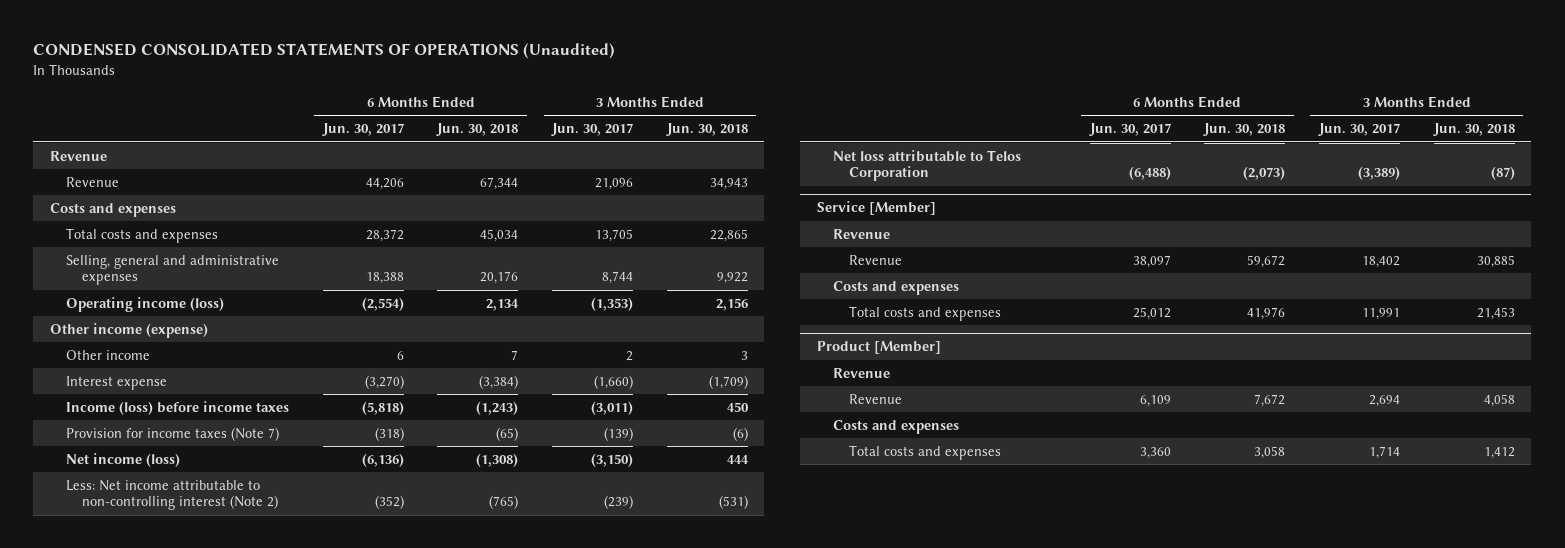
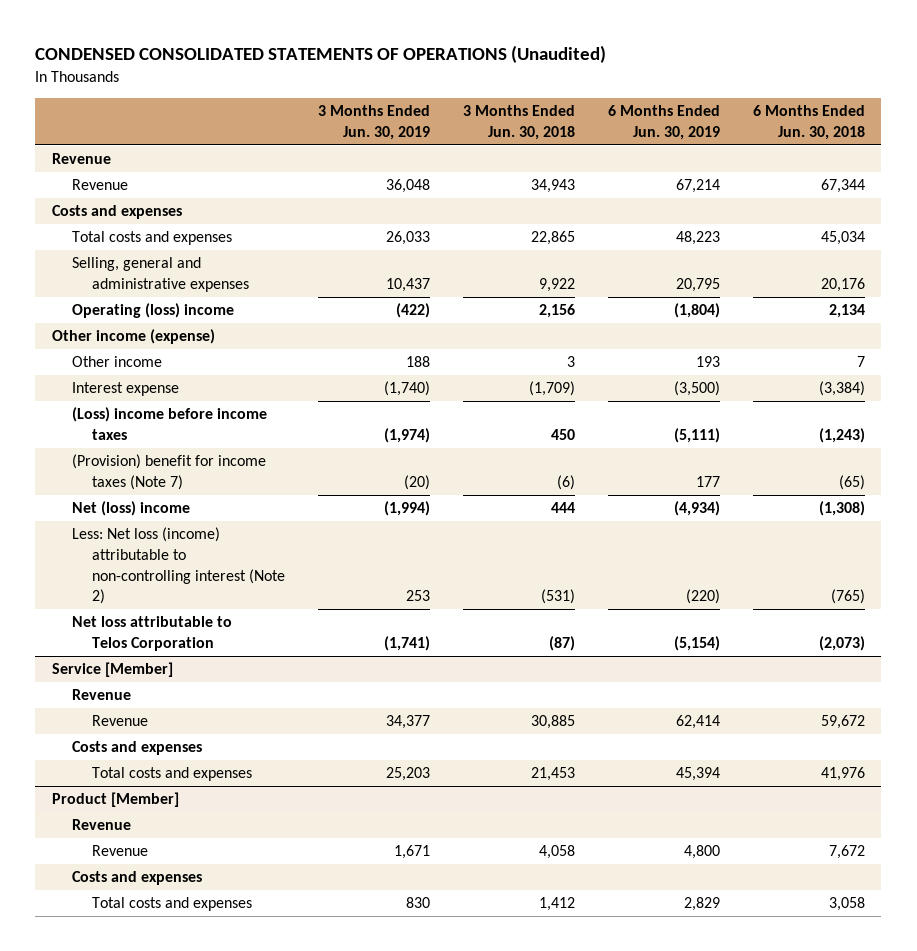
[321,123,404,137] Jun. 30, 2017 -> none
[550,123,633,137] Jun. 30, 2017 -> none
none -> [317,105,430,140] 3 Months Ended Jun. 30, 2019
none -> [607,105,720,140] 6 Months Ended Jun. 30, 2019
[66,296,225,312] Operating income (loss) -> [71,303,234,319] Operating (loss) income
[66,400,290,415] Income (loss) before income taxes -> [71,407,267,441] (Loss) income before income taxes
[66,426,280,441] Provision for income taxes (Note 7) -> [71,454,266,491] (Provision) benefit for income taxes (Note 7)
[66,452,181,467] Net income (loss) -> [71,501,190,517] Net (loss) income
[66,479,279,511] Less: Net income attributable to non-controlling interest (Note 2) -> [71,527,285,605] Less: Net loss (income) attributable to non-controlling interest (Note 2)

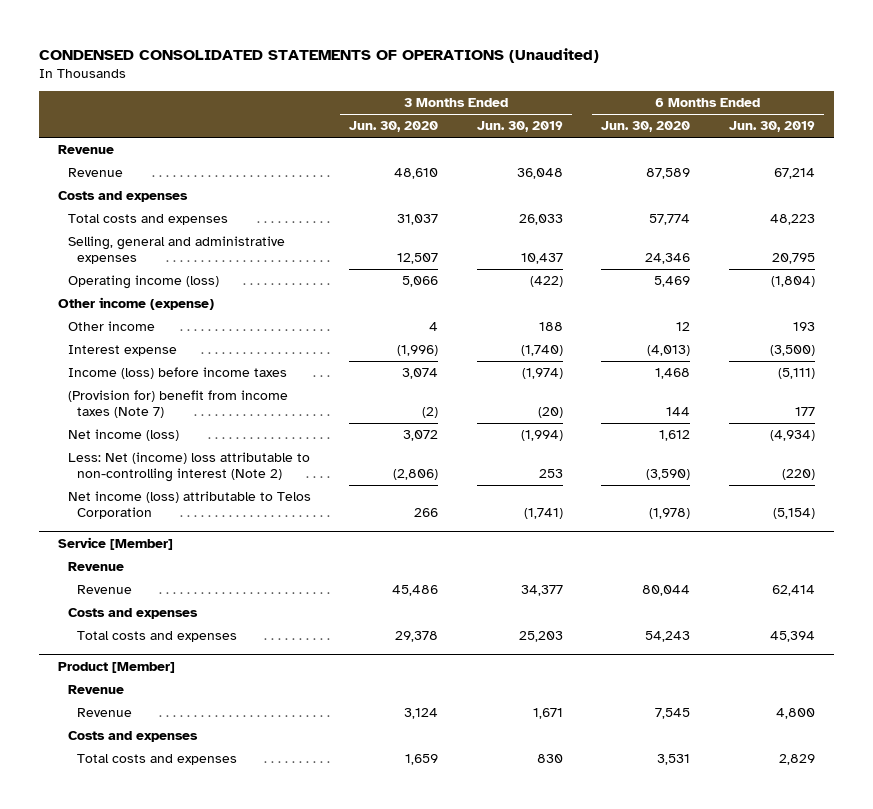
[462,105,575,140] 3 Months Ended Jun. 30, 2018 -> none
[752,105,865,140] 6 Months Ended Jun. 30, 2018 -> none
none -> [349,121,439,133] Jun. 30, 2020
none -> [601,121,691,133] Jun. 30, 2020
[71,303,234,319] Operating (loss) income -> [67,275,219,290] Operating income (loss)
[71,407,267,441] (Loss) income before income taxes -> [67,367,287,380] Income (loss) before income taxes
[71,454,266,491] (Provision) benefit for income taxes (Note 7) -> [67,390,288,418] (Provision for) benefit from income taxes (Note 7)
[71,501,190,517] Net (loss) income -> [67,429,179,442] Net income (loss)
[71,527,285,605] Less: Net loss (income) attributable to non-controlling interest (Note 2) -> [67,452,310,482] Less: Net (income) loss attributable to non-controlling interest (Note 2)
[71,616,232,652] Net loss attributable to Telos Corporation -> [67,491,311,519] Net income (loss) attributable to Telos Corporation

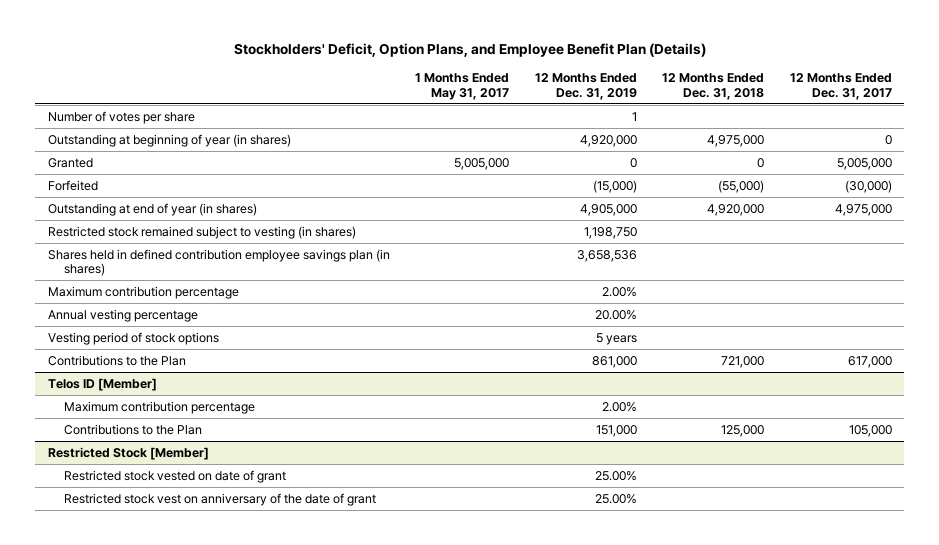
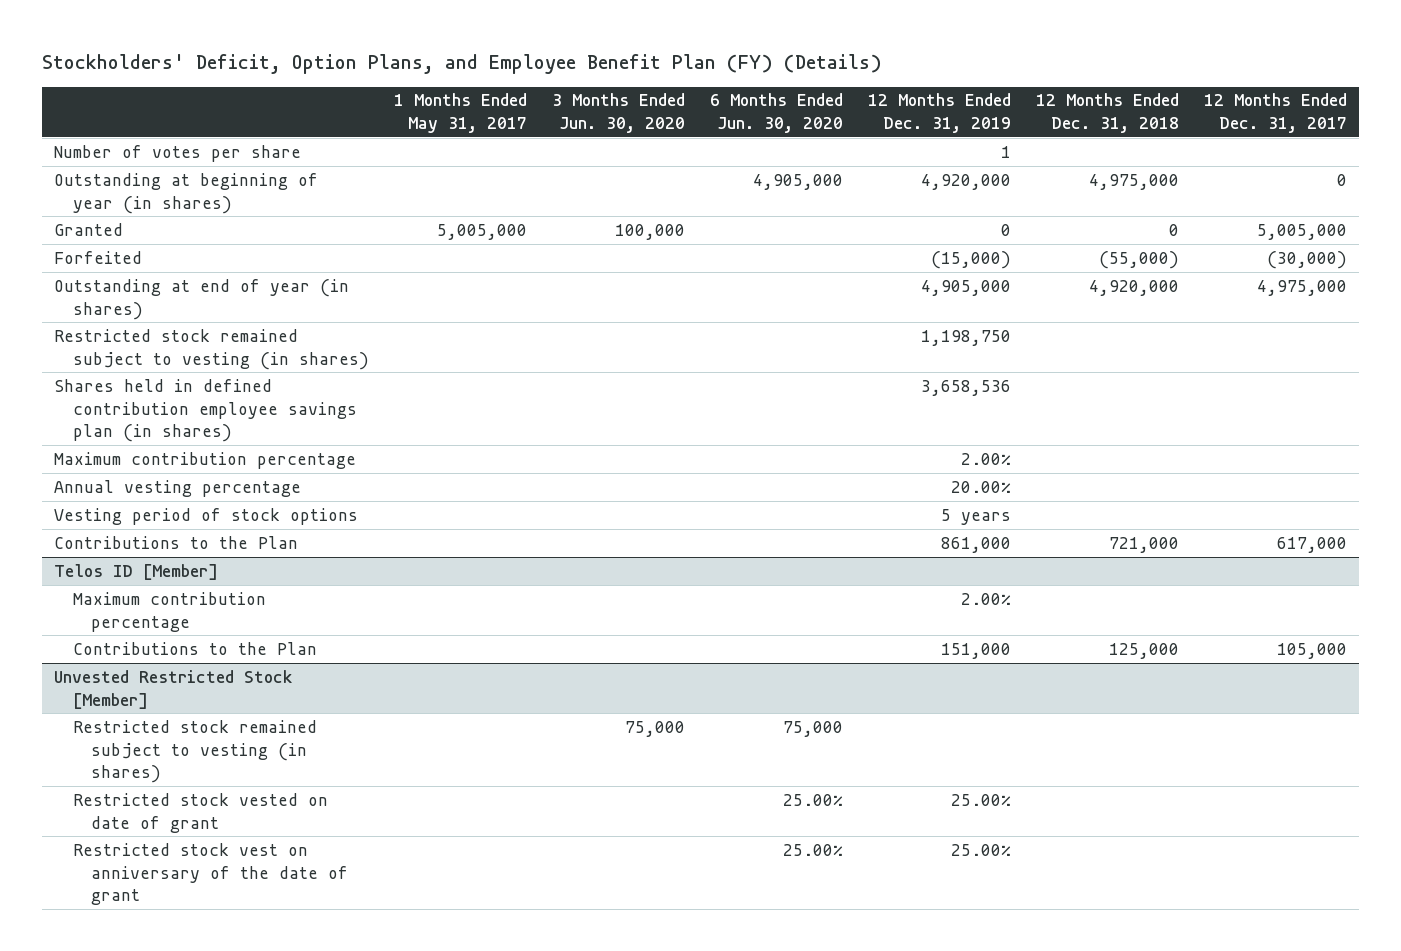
[233,43,706,58] Stockholders' Deficit, Option Plans, and Employee Benefit Plan (Details) -> [41,54,882,75] Stockholders' Deficit, Option Plans, and Employee Benefit Plan (FY) (Details)
none -> [551,93,685,134] 3 Months Ended Jun. 30, 2020
none -> [709,93,843,134] 6 Months Ended Jun. 30, 2020
[47,446,209,460] Restricted Stock [Member] -> [54,669,294,709] Unvested Restricted Stock [Member]
none -> [72,719,317,784] Restricted stock remained subject to vesting (in shares)

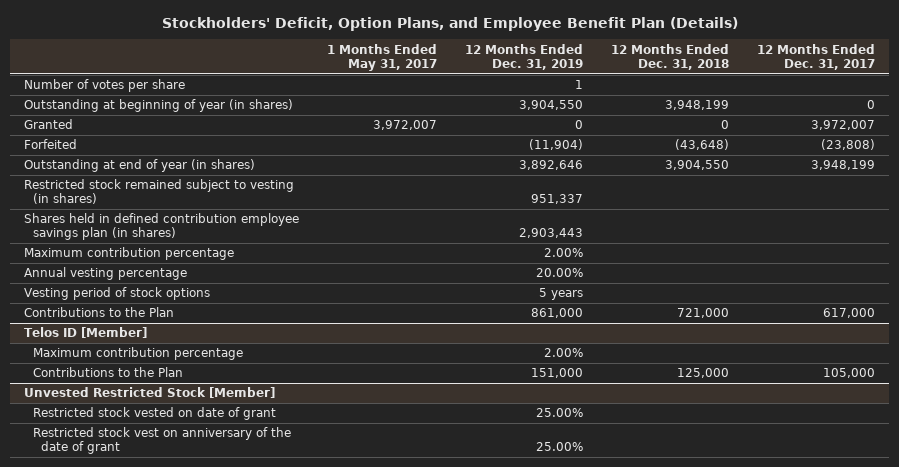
[41,54,882,75] Stockholders' Deficit, Option Plans, and Employee Benefit Plan (FY) (Details) -> [161,16,738,31] Stockholders' Deficit, Option Plans, and Employee Benefit Plan (Details)
[551,93,685,134] 3 Months Ended Jun. 30, 2020 -> none
[709,93,843,134] 6 Months Ended Jun. 30, 2020 -> none
[920,173,1011,190] 4,920,000 -> [519,100,584,111] 3,904,550
[1088,173,1179,190] 4,975,000 -> [665,100,730,111] 3,948,199
[436,223,527,240] 5,005,000 -> [373,120,438,131] 3,972,007
[1256,223,1347,240] 5,005,000 -> [811,120,876,131] 3,972,007
[930,250,1011,269] (15,000) -> [529,139,584,151] (11,904)
[1098,250,1179,269] (55,000) -> [675,139,730,151] (43,648)
[1266,250,1347,269] (30,000) -> [821,139,876,151] (23,808)
[920,279,1011,296] 4,905,000 -> [519,160,584,171] 3,892,646
[1088,279,1179,296] 4,920,000 -> [665,160,730,171] 3,904,550
[1256,279,1347,296] 4,975,000 -> [811,160,876,171] 3,948,199
[920,329,1011,346] 1,198,750 -> [531,194,584,205] 951,337
[920,379,1011,396] 3,658,536 -> [519,228,584,239] 2,903,443
[72,719,317,784] Restricted stock remained subject to vesting (in shares) -> none

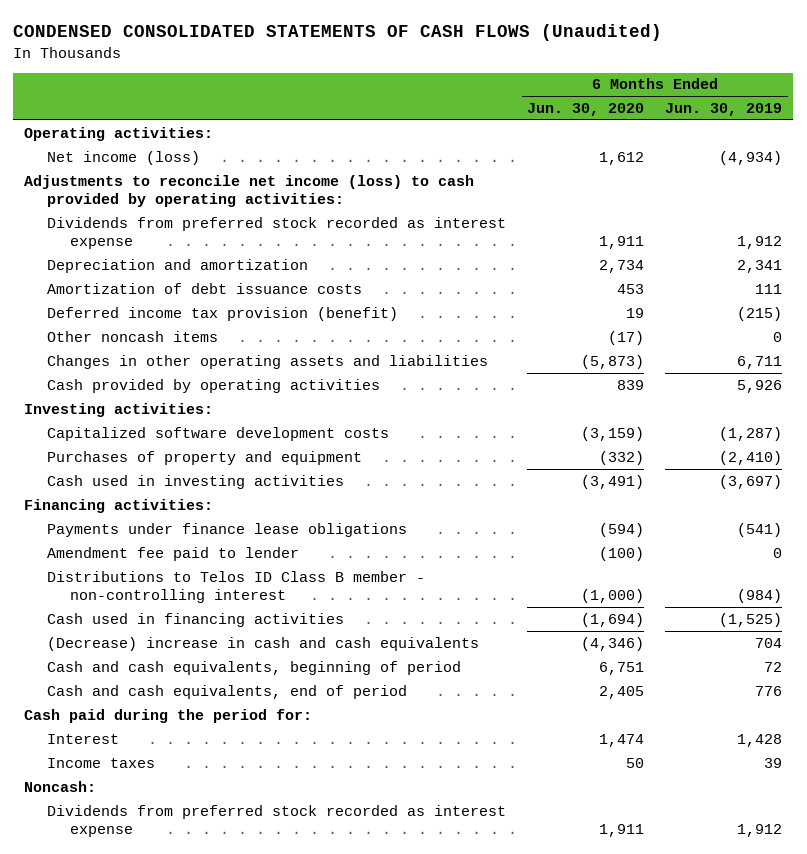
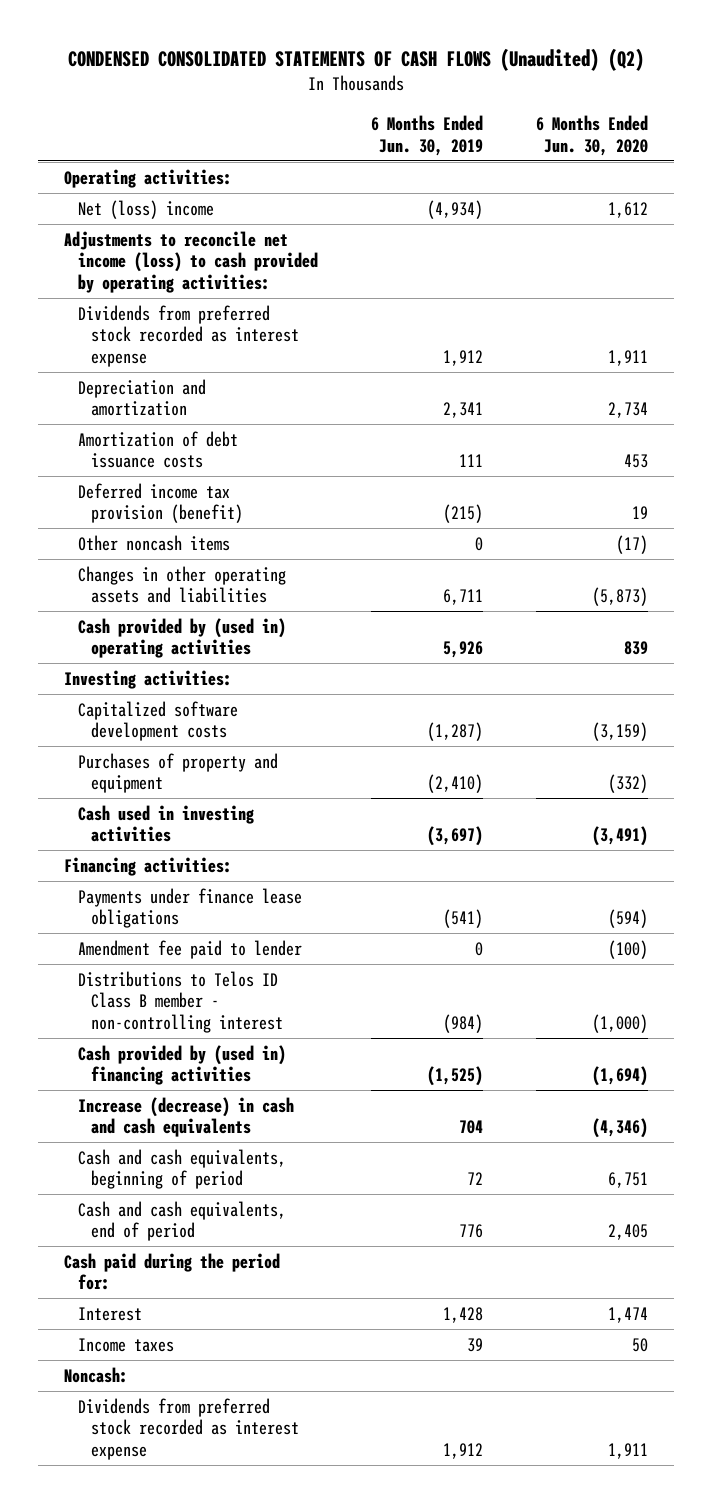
[13,24,663,42] CONDENSED CONSOLIDATED STATEMENTS OF CASH FLOWS (Unaudited) -> [67,47,644,71] CONDENSED CONSOLIDATED STATEMENTS OF CASH FLOWS (Unaudited) (Q2)
[47,150,201,165] Net income (loss) -> [77,199,214,219] Net (loss) income
[47,378,381,393] Cash provided by operating activities -> [77,617,286,659] Cash provided by (used in) operating activities
[47,612,345,627] Cash used in financing activities -> [77,1044,286,1086] Cash provided by (used in) financing activities
[47,636,480,651] (Decrease) increase in cash and cash equivalents -> [77,1096,294,1138] Increase (decrease) in cash and cash equivalents

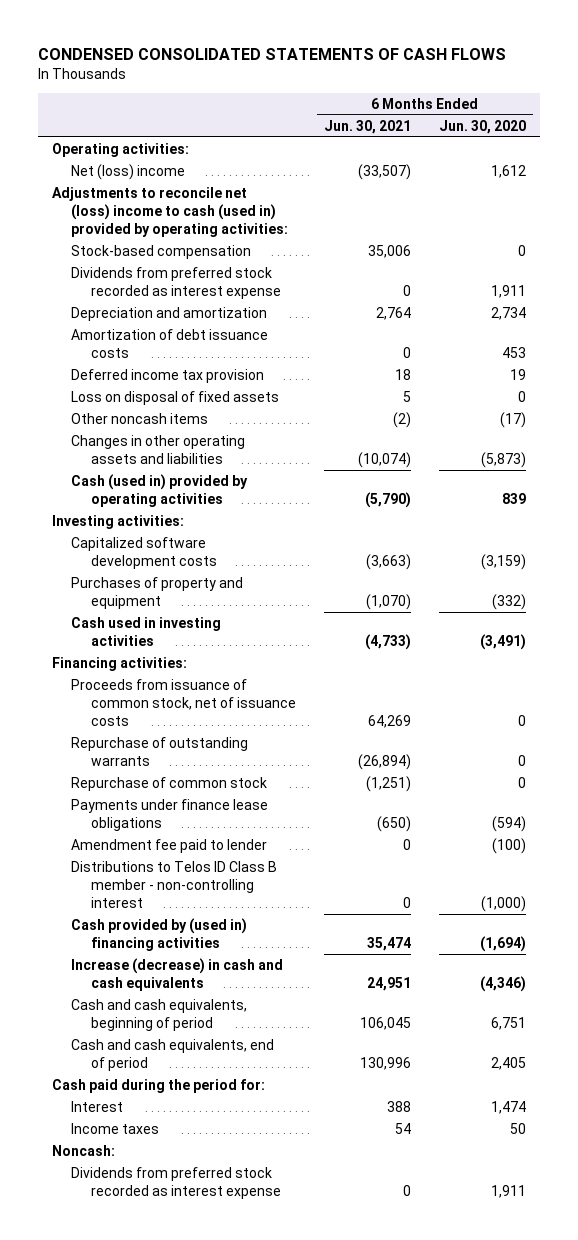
[67,47,644,71] CONDENSED CONSOLIDATED STATEMENTS OF CASH FLOWS (Unaudited) (Q2) -> [37,47,506,60] CONDENSED CONSOLIDATED STATEMENTS OF CASH FLOWS
[370,115,483,156] 6 Months Ended Jun. 30, 2019 -> none
none -> [324,119,412,134] Jun. 30, 2021
[64,230,318,294] Adjustments to reconcile net income (loss) to cash provided by operating activities: -> [51,187,289,238] Adjustments to reconcile net (loss) income to cash (used in) provided by operating activities:
none -> [71,245,252,260] Stock-based compensation
[77,482,244,524] Deferred income tax provision (benefit) -> [71,369,265,384] Deferred income tax provision
none -> [71,391,280,406] Loss on disposal of fixed assets
[77,617,286,659] Cash provided by (used in) operating activities -> [71,474,249,508] Cash (used in) provided by operating activities
none -> [71,679,297,727] Proceeds from issuance of common stock, net of issuance costs
none -> [71,737,249,767] Repurchase of outstanding warrants
none -> [71,777,268,792] Repurchase of common stock

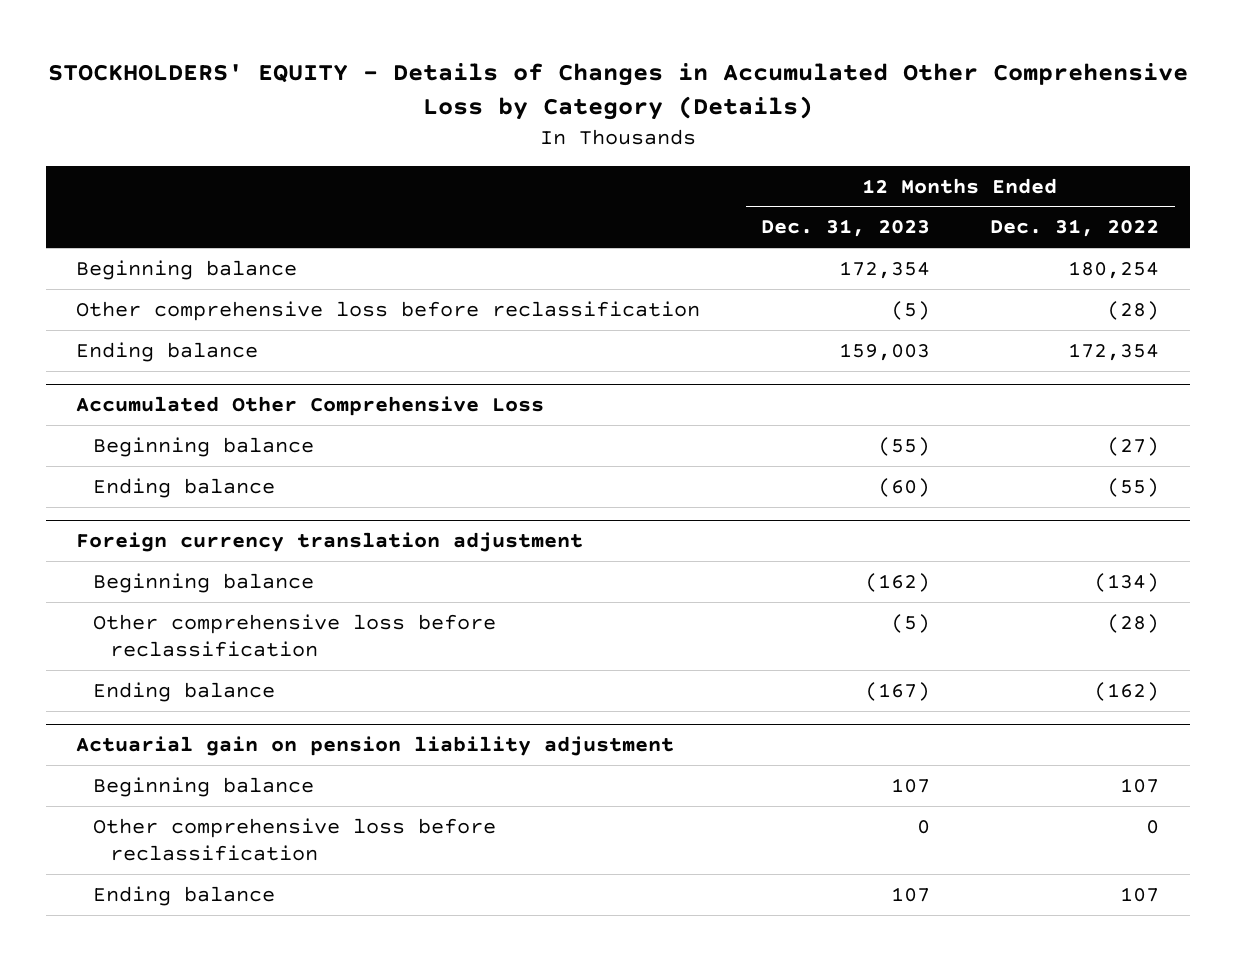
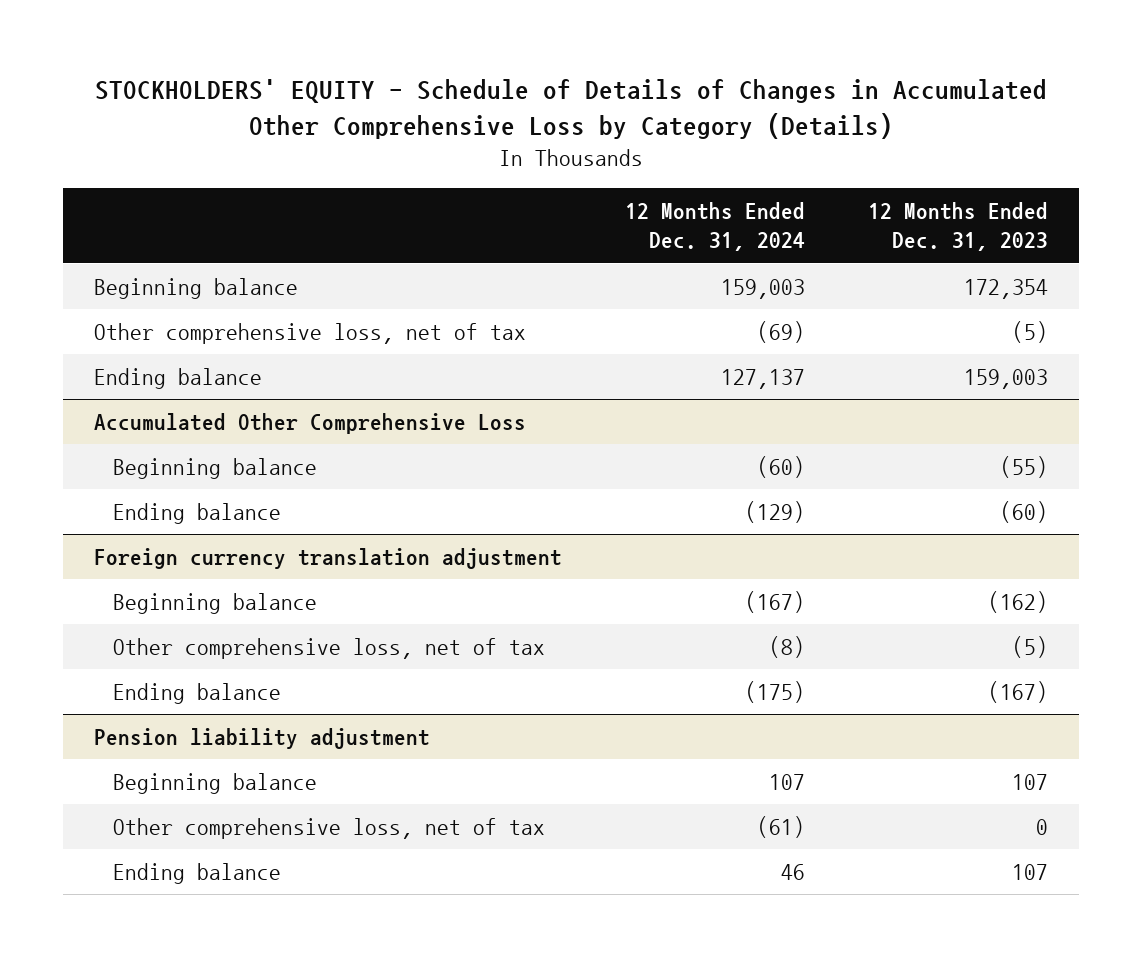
[47,62,1188,120] STOCKHOLDERS' EQUITY - Details of Changes in Accumulated Other Comprehensive Loss by Category (Details) -> [95,79,1048,140] STOCKHOLDERS' EQUITY - Schedule of Details of Changes in Accumulated Other Comprehensive Loss by Category (Details)
[990,219,1160,238] Dec. 31, 2022 -> none
none -> [625,202,806,252] 12 Months Ended Dec. 31, 2024
[76,300,701,321] Other comprehensive loss before reclassification -> [94,322,527,344] Other comprehensive loss, net of tax
[93,613,497,657] Other comprehensive loss before reclassification -> [113,637,546,659] Other comprehensive loss, net of tax
[76,736,675,757] Actuarial gain on pension liability adjustment -> [94,727,431,749] Pension liability adjustment
[93,817,497,861] Other comprehensive loss before reclassification -> [113,817,546,839] Other comprehensive loss, net of tax

